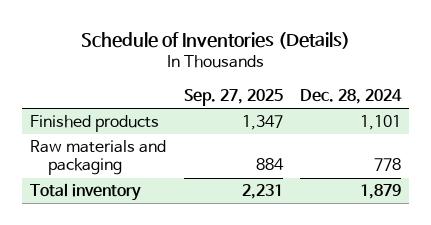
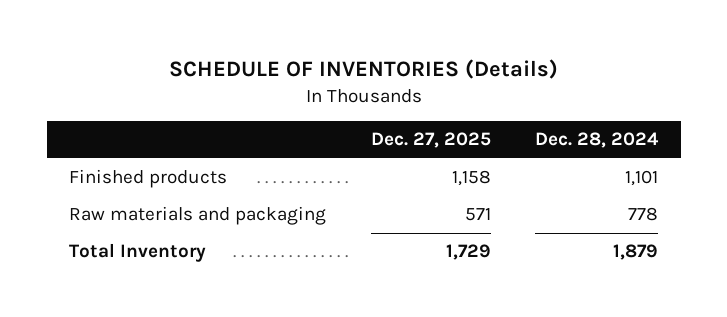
[80,32,350,50] Schedule of Inventories (Details) -> [168,59,558,80] SCHEDULE OF INVENTORIES (Details)
[183,89,283,107] Sep. 27, 2025 -> none
none -> [370,132,491,149] Dec. 27, 2025
[30,183,142,202] Total inventory -> [68,243,206,263] Total Inventory

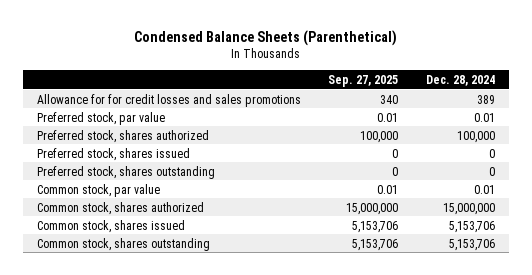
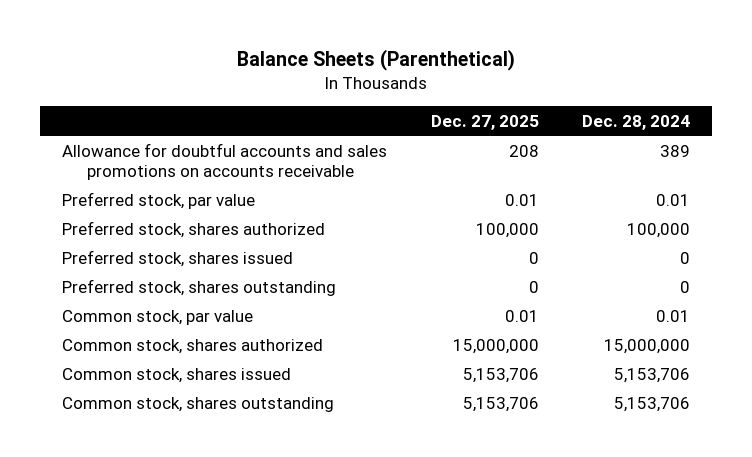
[133,29,397,46] Condensed Balance Sheets (Parenthetical) -> [237,49,516,72] Balance Sheets (Parenthetical)
[328,74,399,87] Sep. 27, 2025 -> none
none -> [430,114,539,130] Dec. 27, 2025
[36,93,301,107] Allowance for for credit losses and sales promotions -> [61,142,387,180] Allowance for doubtful accounts and sales promotions on accounts receivable

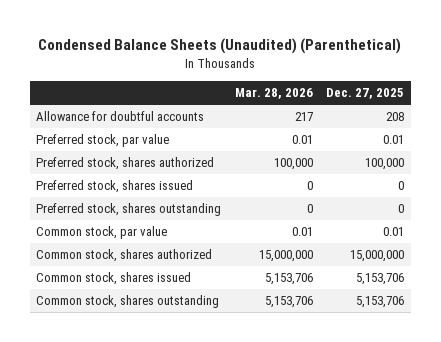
[237,49,516,72] Balance Sheets (Parenthetical) -> [38,38,402,55] Condensed Balance Sheets (Unaudited) (Parenthetical)
[582,114,691,130] Dec. 28, 2024 -> none
none -> [234,88,313,100] Mar. 28, 2026
[61,142,387,180] Allowance for doubtful accounts and sales promotions on accounts receivable -> [36,111,205,122] Allowance for doubtful accounts

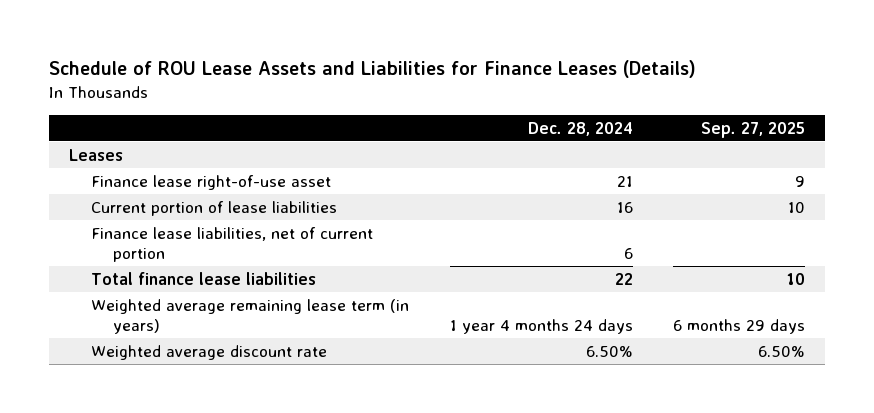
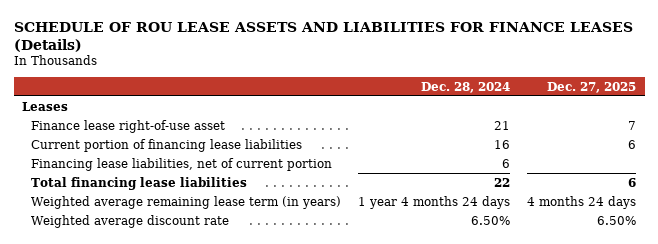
[49,60,697,79] Schedule of ROU Lease Assets and Liabilities for Finance Leases (Details) -> [13,21,633,52] SCHEDULE OF ROU LEASE ASSETS AND LIABILITIES FOR FINANCE LEASES (Details)
[701,122,806,139] Sep. 27, 2025 -> none
none -> [547,81,637,93] Dec. 27, 2025
[90,200,337,216] Current portion of lease liabilities -> [30,138,302,152] Current portion of financing lease liabilities
[90,226,373,262] Finance lease liabilities, net of current portion -> [30,157,332,171] Financing lease liabilities, net of current portion
[90,271,316,285] Total finance lease liabilities -> [30,176,247,190] Total financing lease liabilities

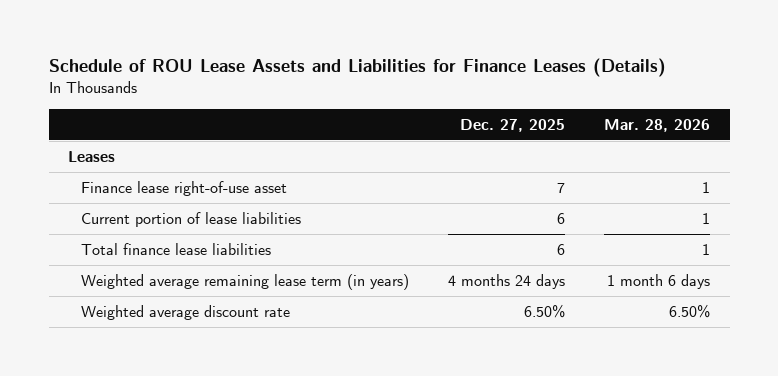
[13,21,633,52] SCHEDULE OF ROU LEASE ASSETS AND LIABILITIES FOR FINANCE LEASES (Details) -> [48,58,666,78] Schedule of ROU Lease Assets and Liabilities for Finance Leases (Details)
[420,81,510,93] Dec. 28, 2024 -> none
none -> [604,118,711,132] Mar. 28, 2026
[30,157,332,171] Financing lease liabilities, net of current portion -> none
[30,138,302,152] Current portion of financing lease liabilities -> [80,211,301,227] Current portion of lease liabilities
[30,176,247,190] Total financing lease liabilities -> [80,242,271,255] Total finance lease liabilities

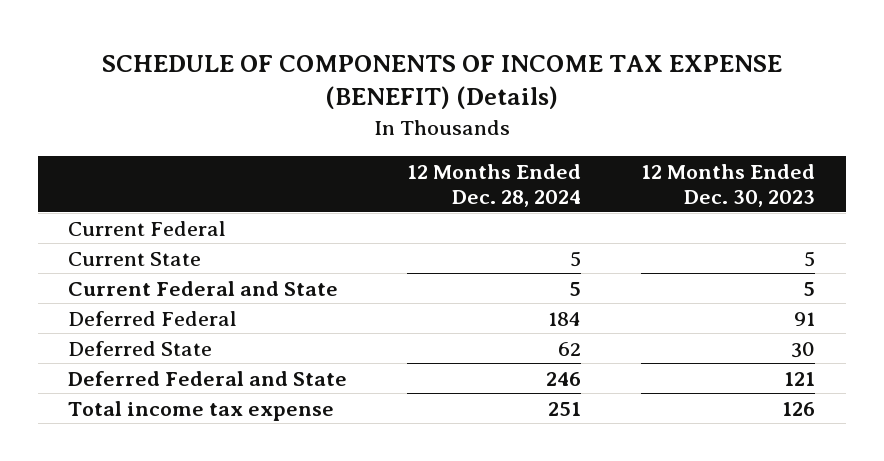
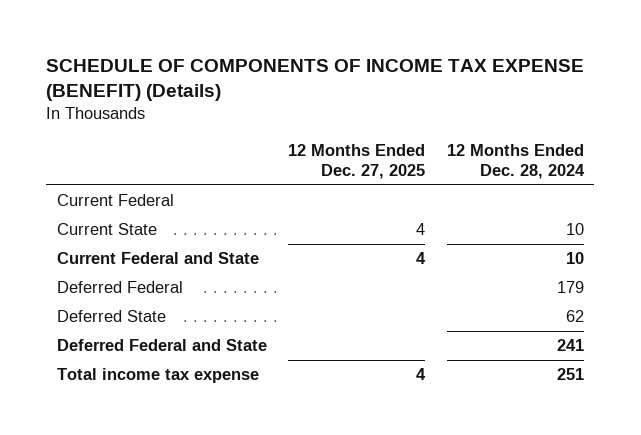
[641,163,816,208] 12 Months Ended Dec. 30, 2023 -> none
none -> [288,144,426,179] 12 Months Ended Dec. 27, 2025
[570,250,582,267] 5 -> [565,223,584,236] 10
[569,281,582,296] 5 -> [565,252,584,265] 10
[548,311,582,326] 184 -> [556,281,584,294] 179
[546,371,582,386] 246 -> [556,339,584,352] 241

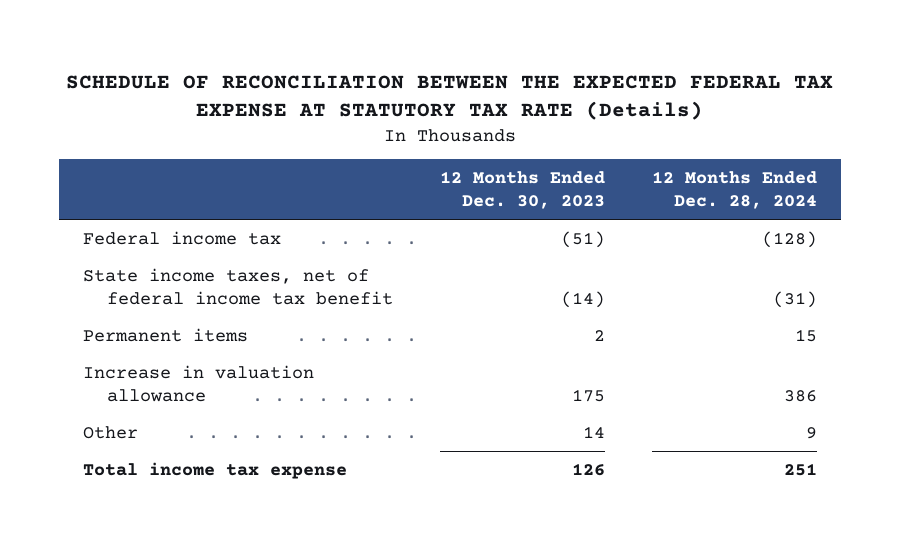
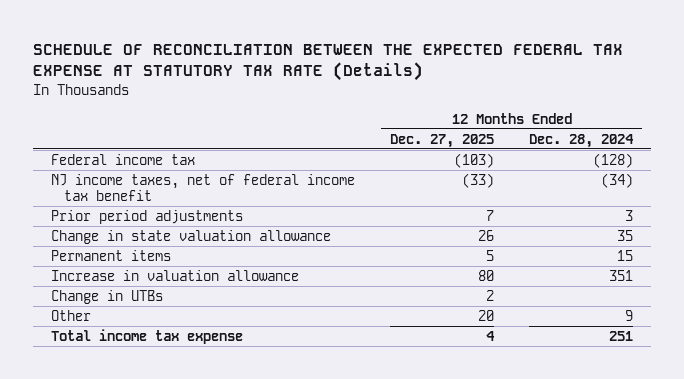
[440,171,606,209] 12 Months Ended Dec. 30, 2023 -> none
none -> [390,133,495,148] Dec. 27, 2025
[82,267,394,305] State income taxes, net of federal income tax benefit -> [50,173,355,201] NJ income taxes, net of federal income tax benefit
[773,290,818,308] (31) -> [601,172,634,188] (34)
none -> [50,209,243,224] Prior period adjustments
none -> [50,229,331,244] Change in state valuation allowance
[784,389,818,402] 386 -> [609,269,634,281] 351
none -> [50,289,163,304] Change in UTBs

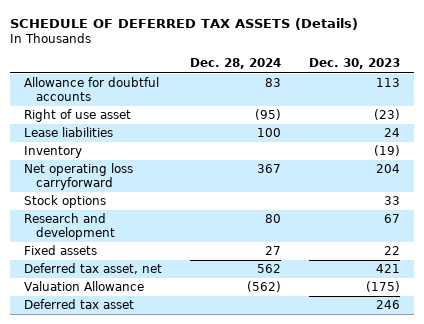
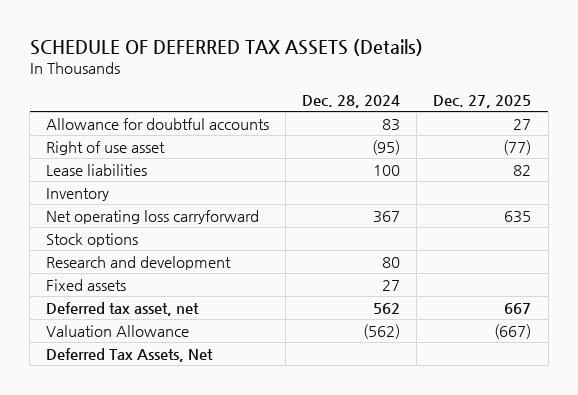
[309,58,401,70] Dec. 30, 2023 -> none
none -> [433,95,532,109] Dec. 27, 2025
[24,299,135,310] Deferred tax asset -> [46,347,214,362] Deferred Tax Assets, Net

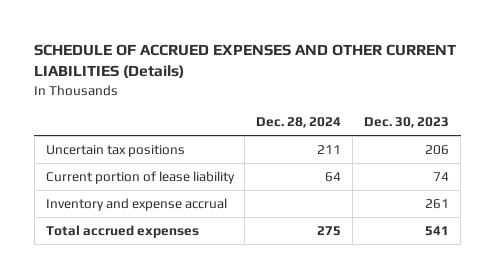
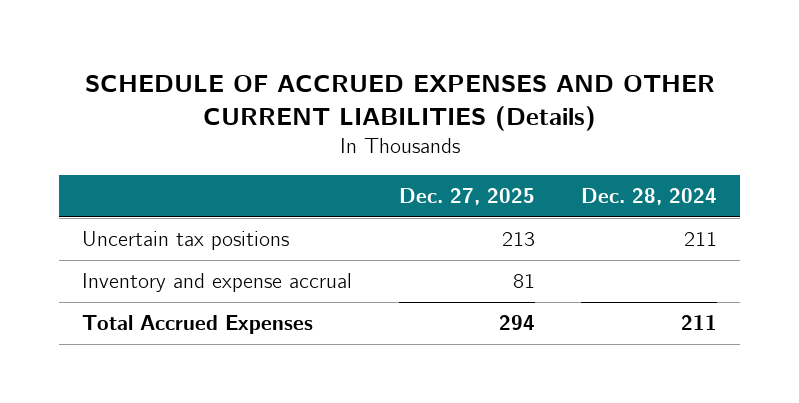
[364,117,450,129] Dec. 30, 2023 -> none
none -> [398,187,535,205] Dec. 27, 2025
[45,170,235,184] Current portion of lease liability -> none
[45,224,199,238] Total accrued expenses -> [82,315,314,335] Total Accrued Expenses
[317,225,342,236] 275 -> [681,315,718,331] 211

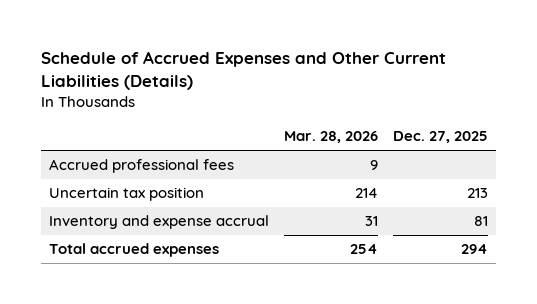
[84,74,715,131] SCHEDULE OF ACCRUED EXPENSES AND OTHER CURRENT LIABILITIES (Details) -> [41,51,447,91] Schedule of Accrued Expenses and Other Current Liabilities (Details)
[581,187,718,205] Dec. 28, 2024 -> none
none -> [283,131,378,144] Mar. 28, 2026
none -> [48,159,234,174] Accrued professional fees
[82,231,290,251] Uncertain tax positions -> [48,187,204,202] Uncertain tax position
[82,315,314,335] Total Accrued Expenses -> [48,243,219,258] Total accrued expenses

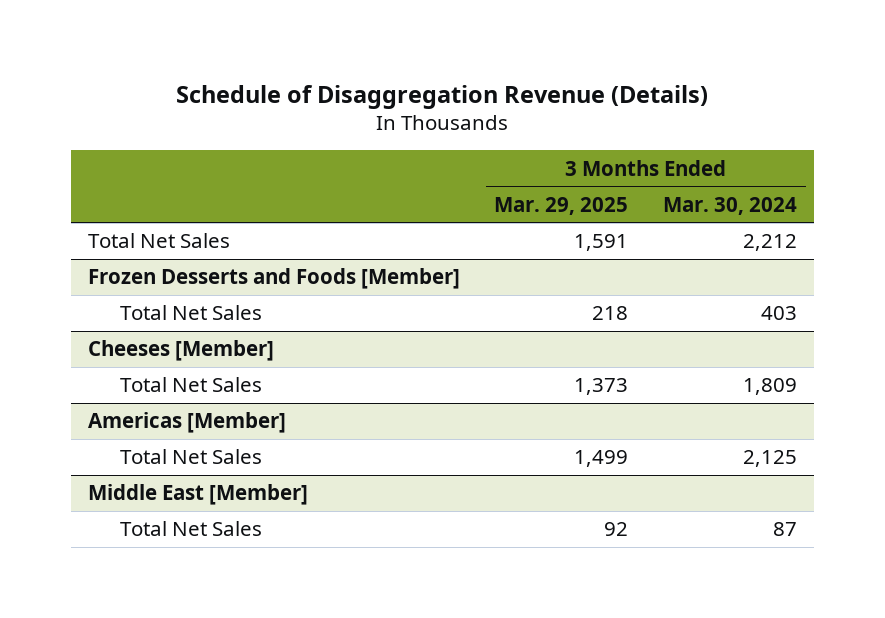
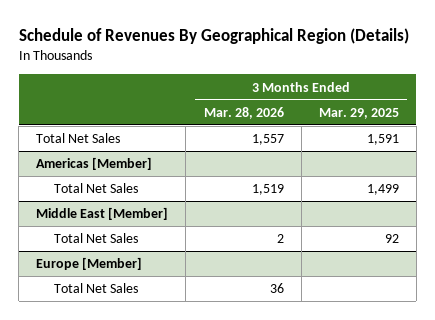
[176,84,709,109] Schedule of Disaggregation Revenue (Details) -> [18,27,409,44] Schedule of Revenues By Geographical Region (Details)
[662,196,797,215] Mar. 30, 2024 -> none
none -> [203,106,284,119] Mar. 28, 2026
[88,268,461,290] Frozen Desserts and Foods [Member] -> none
[120,305,263,321] Total Net Sales -> none
[88,340,275,362] Cheeses [Member] -> none
[120,377,263,393] Total Net Sales -> none
none -> [36,257,143,271] Europe [Member]
none -> [53,283,138,294] Total Net Sales

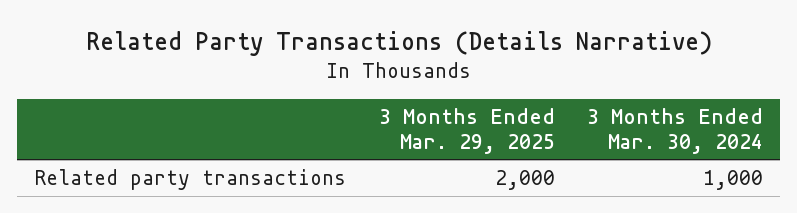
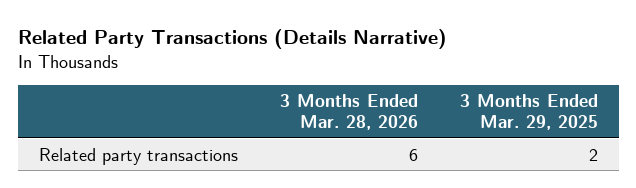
[587,108,764,154] 3 Months Ended Mar. 30, 2024 -> none
none -> [279,93,418,130] 3 Months Ended Mar. 28, 2026
[494,170,555,191] 2,000 -> [588,148,598,161] 2

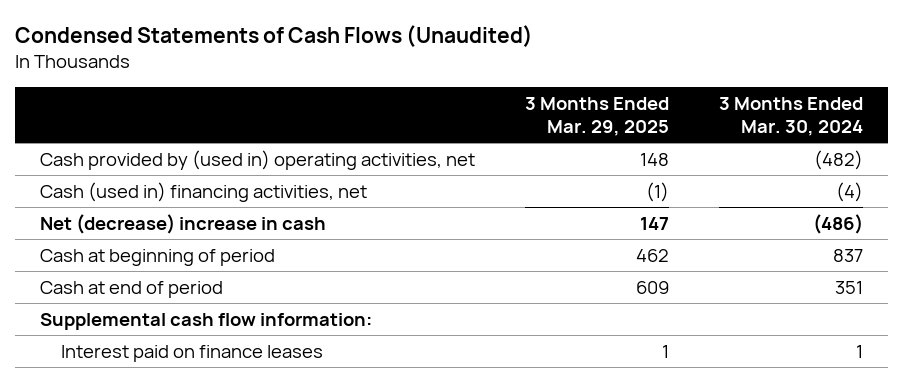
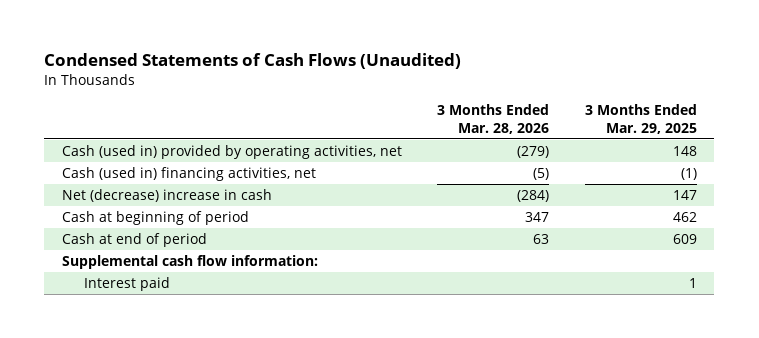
[718,96,863,136] 3 Months Ended Mar. 30, 2024 -> none
none -> [437,104,550,135] 3 Months Ended Mar. 28, 2026
[39,149,475,170] Cash provided by (used in) operating activities, net -> [61,144,402,159] Cash (used in) provided by operating activities, net
[61,344,324,362] Interest paid on finance leases -> [83,276,170,291] Interest paid

